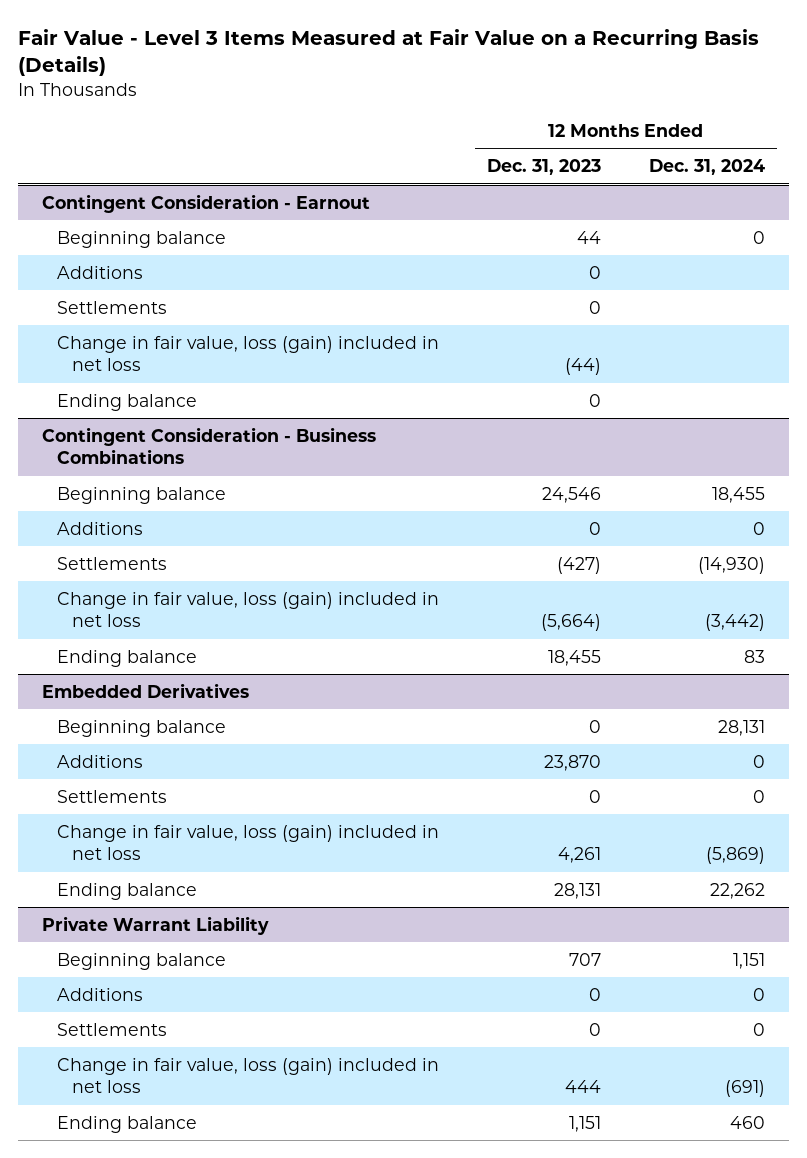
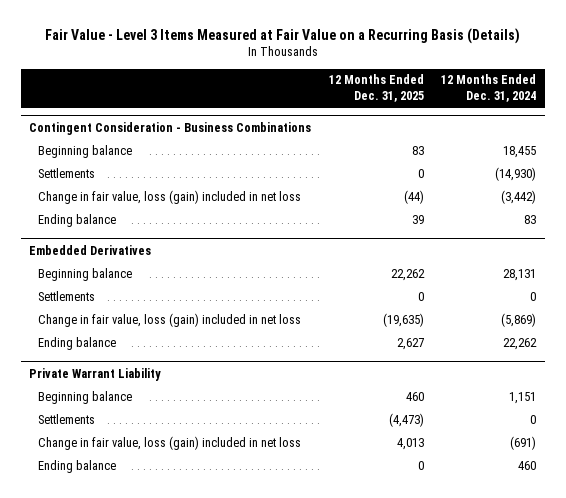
[487,159,602,176] Dec. 31, 2023 -> none
none -> [328,74,424,103] 12 Months Ended Dec. 31, 2025
[42,193,371,213] Contingent Consideration - Earnout -> none
[57,230,227,248] Beginning balance -> none
[57,265,144,279] Additions -> none
[57,300,168,314] Settlements -> none
[57,335,440,372] Change in fair value, loss (gain) included in net loss -> none
[57,393,198,411] Ending balance -> none
[57,521,144,535] Additions -> none
[57,754,144,768] Additions -> none
[57,987,144,1001] Additions -> none

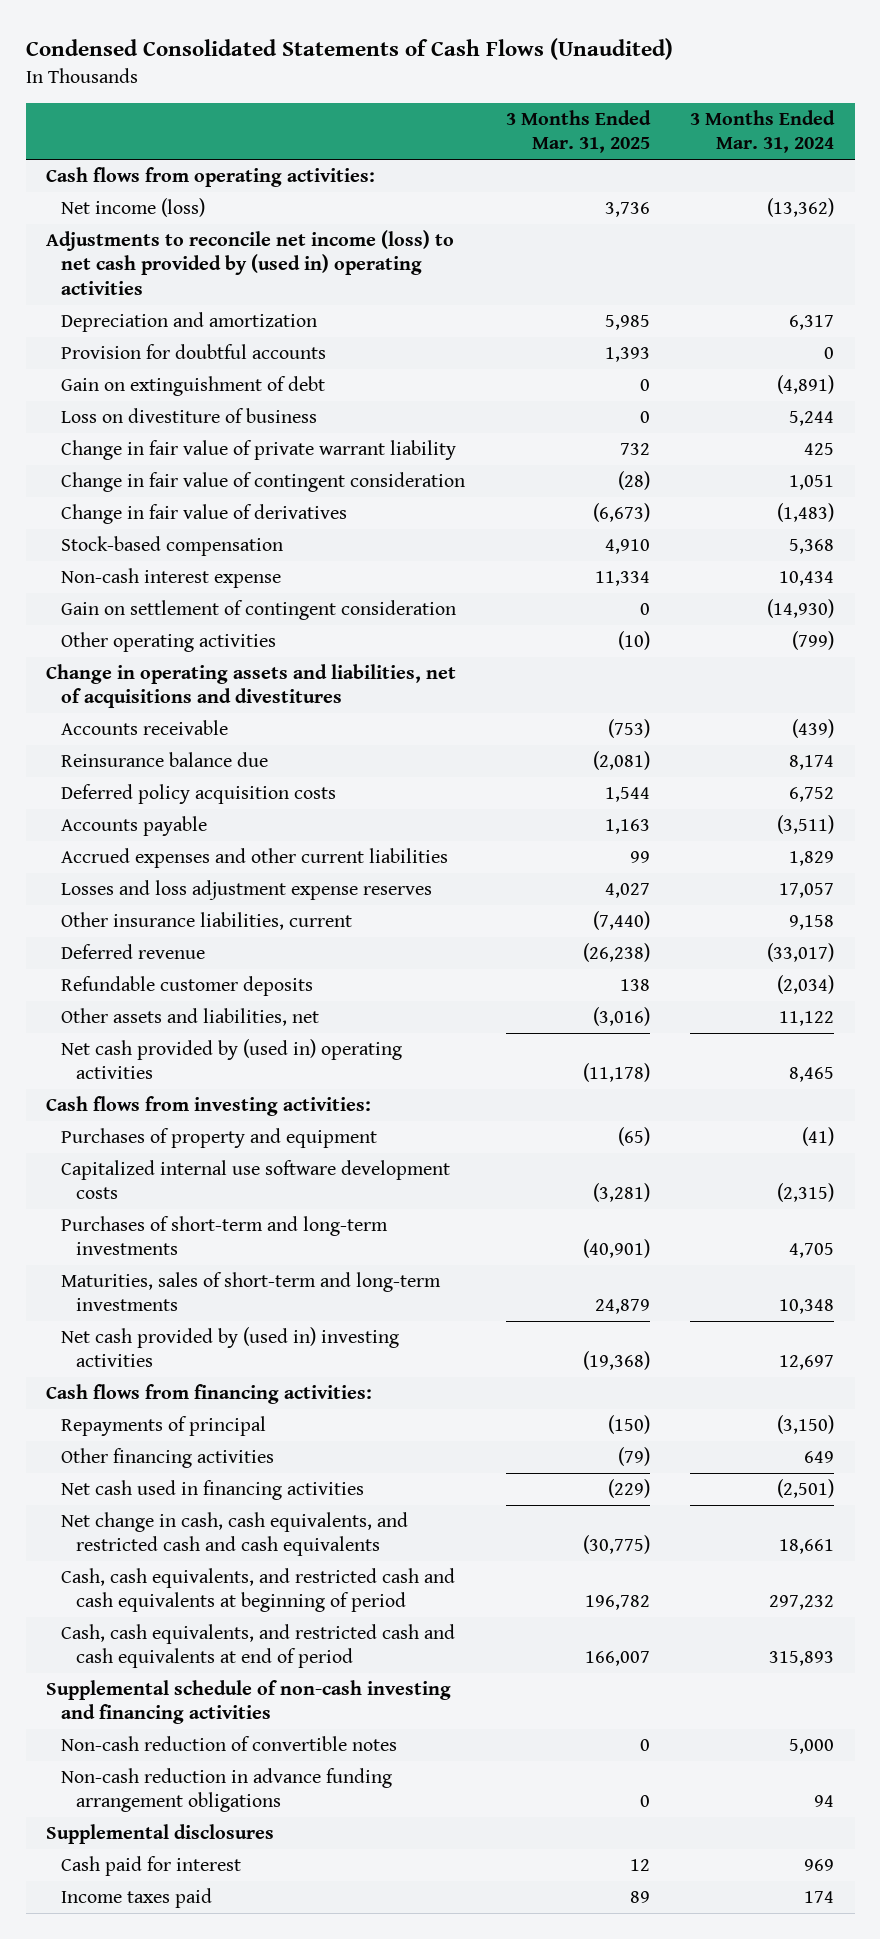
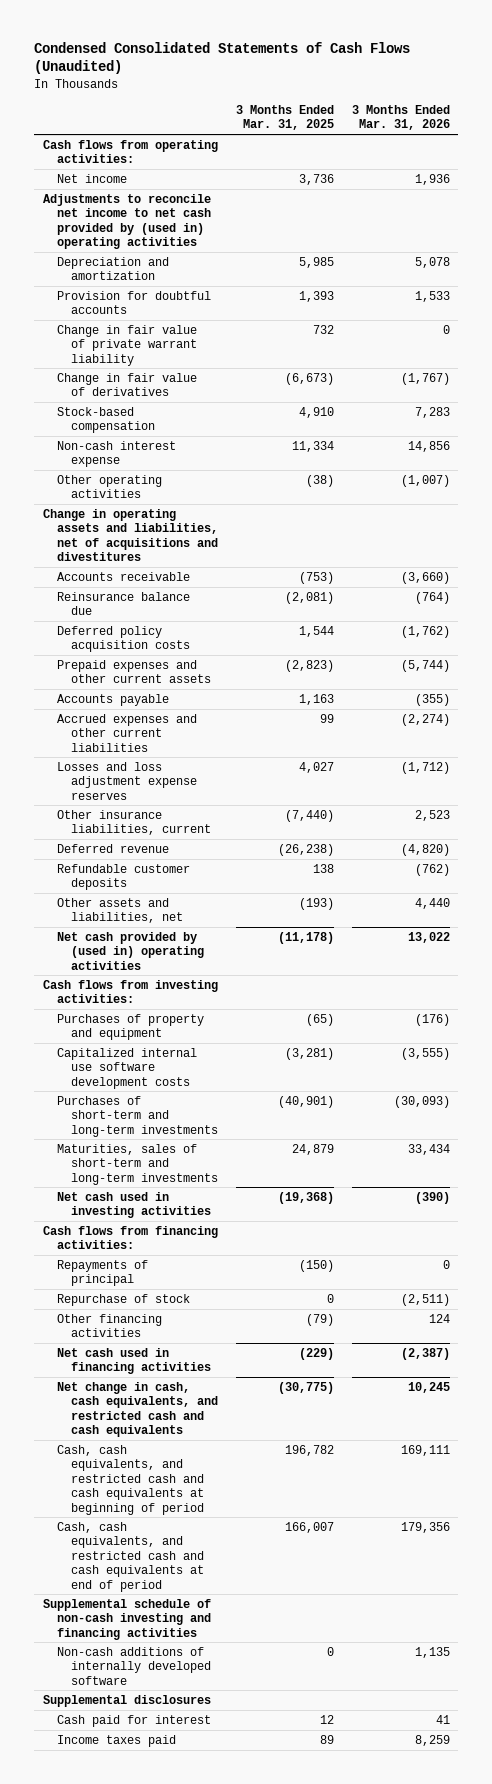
[690,110,836,154] 3 Months Ended Mar. 31, 2024 -> none
none -> [351,104,450,131] 3 Months Ended Mar. 31, 2026
[60,197,205,217] Net income (loss) -> [56,173,127,183] Net income
[45,229,454,295] Adjustments to reconcile net income (loss) to net cash provided by (used in) operating activities -> [42,193,211,250] Adjustments to reconcile net income to net cash provided by (used in) operating activities
[60,375,325,396] Gain on extinguishment of debt -> none
[60,407,317,423] Loss on divestiture of business -> none
[60,471,465,492] Change in fair value of contingent consideration -> none
[60,599,456,620] Gain on settlement of contingent consideration -> none
[617,630,650,650] (10) -> [305,474,334,487] (38)
none -> [56,659,211,684] Prepaid expenses and other current assets
[592,1006,650,1026] (3,016) -> [298,897,334,910] (193)
[60,1326,399,1368] Net cash provided by (used in) investing activities -> [56,1191,211,1219] Net cash used in investing activities
none -> [56,1293,190,1306] Repurchase of stock
[60,1735,397,1751] Non-cash reduction of convertible notes -> none
[60,1767,392,1813] Non-cash reduction in advance funding arrangement obligations -> none
none -> [56,1646,211,1685] Non-cash additions of internally developed software

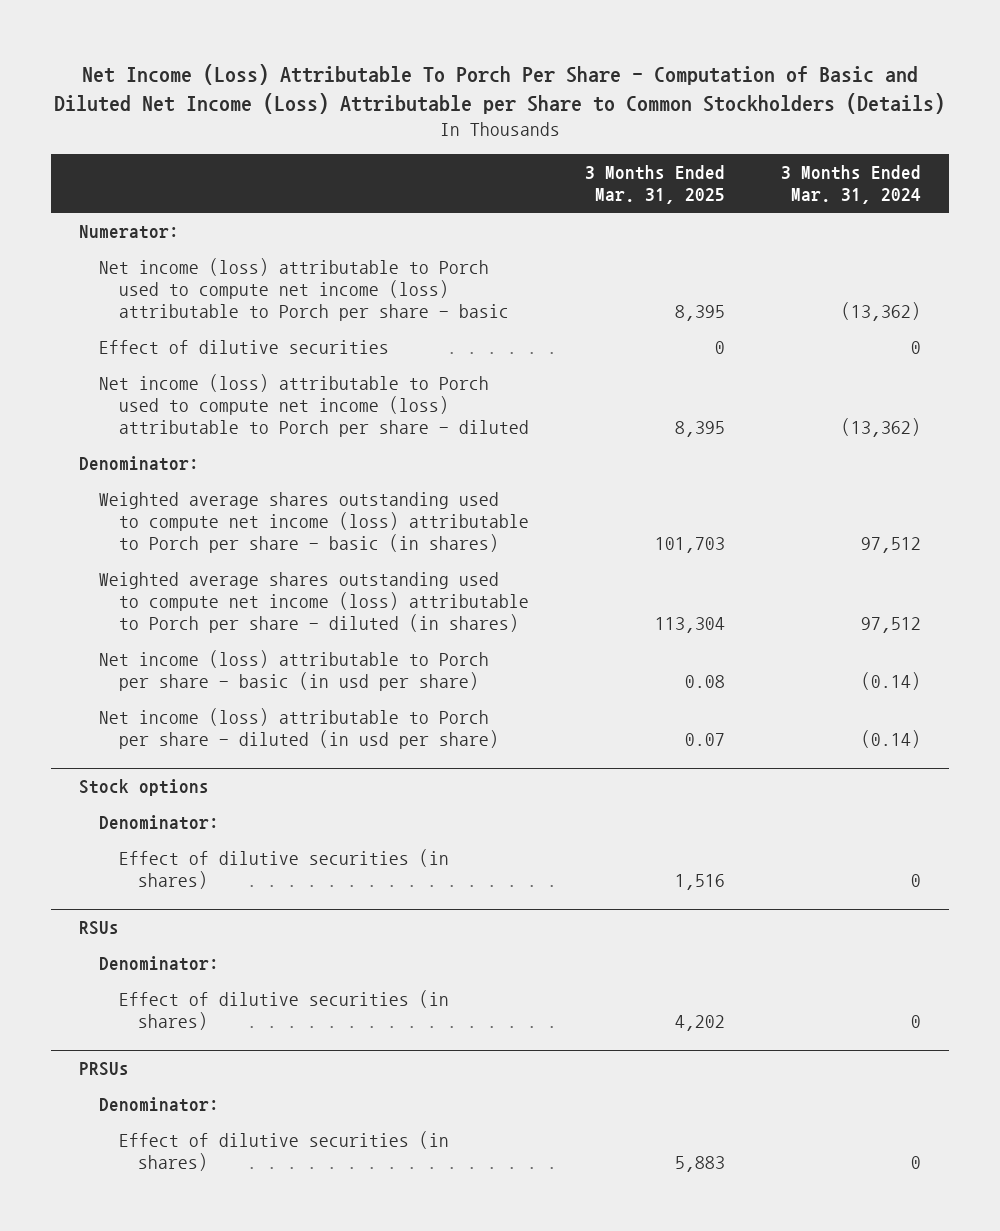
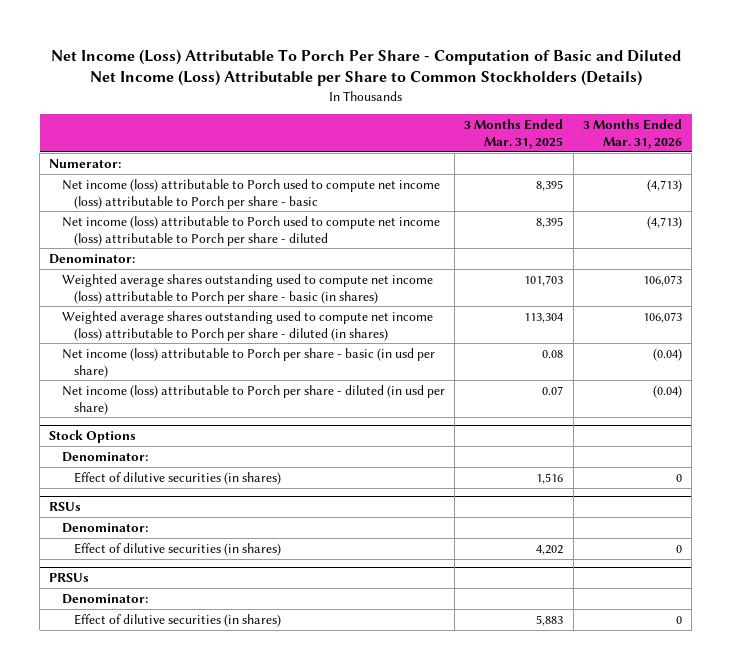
[780,165,921,205] 3 Months Ended Mar. 31, 2024 -> none
none -> [582,119,682,149] 3 Months Ended Mar. 31, 2026
[99,340,390,355] Effect of dilutive securities -> none
[79,779,210,797] Stock options -> [49,430,137,444] Stock Options

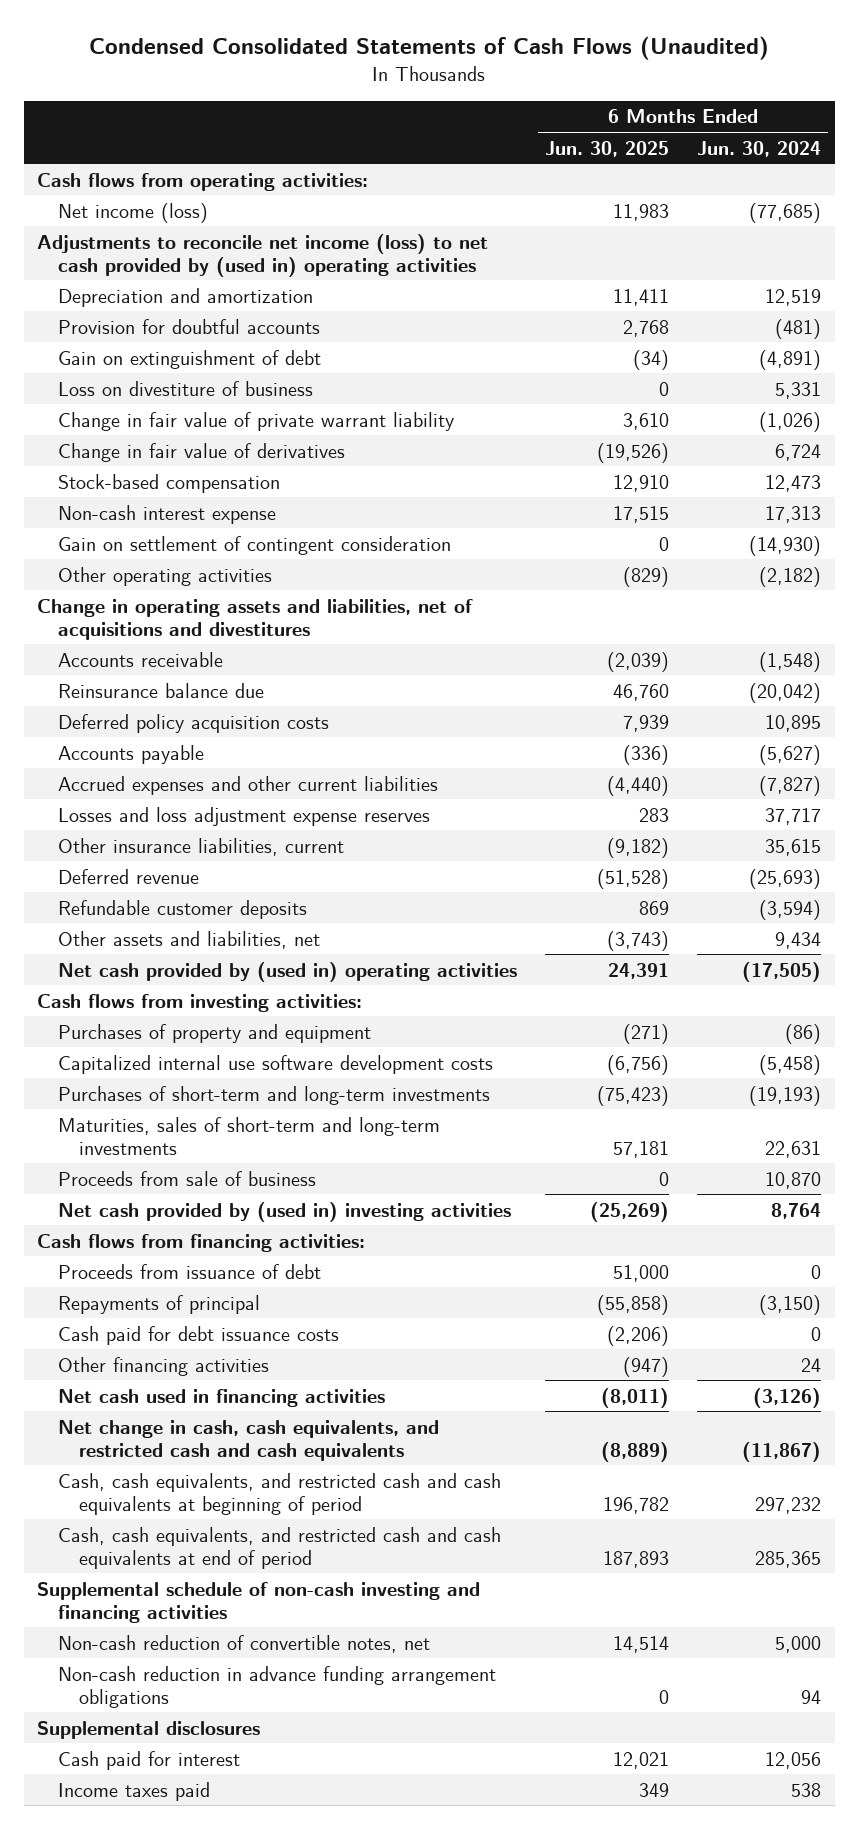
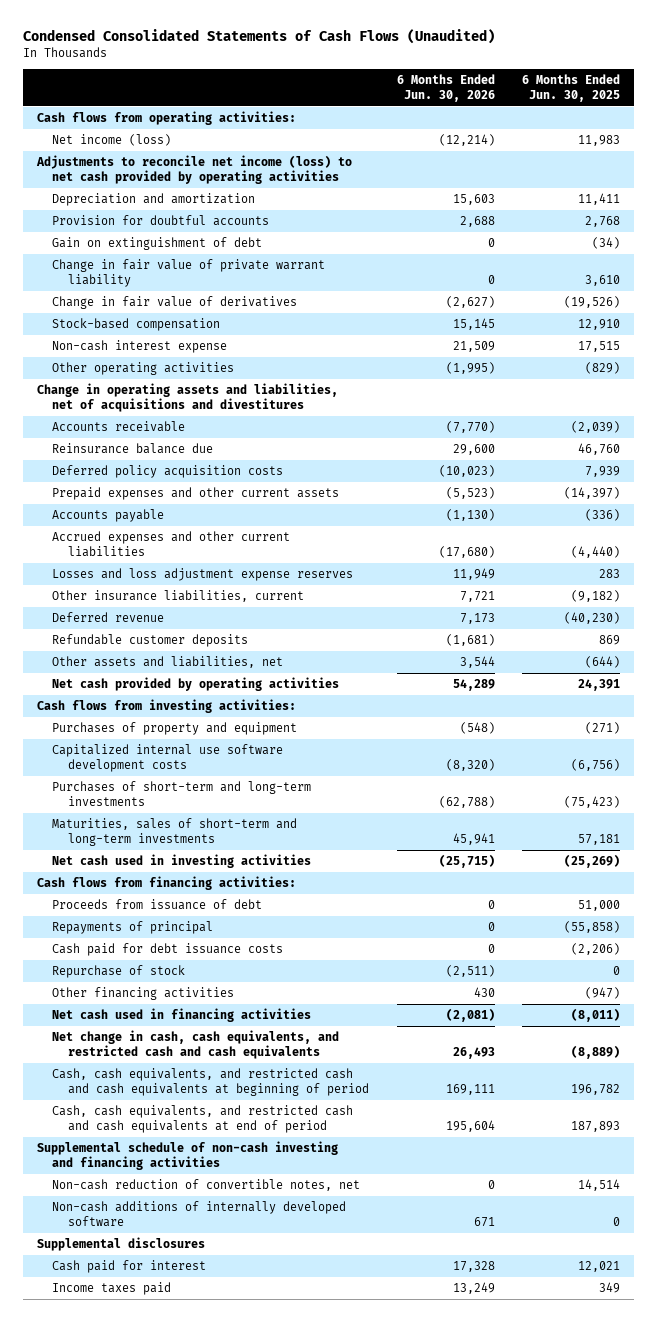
[697,140,822,157] Jun. 30, 2024 -> none
none -> [396,73,495,102] 6 Months Ended Jun. 30, 2026
[37,233,489,277] Adjustments to reconcile net income (loss) to net cash provided by (used in) operating activities -> [35,155,352,185] Adjustments to reconcile net income (loss) to net cash provided by operating activities
[58,380,314,396] Loss on divestiture of business -> none
[58,535,452,555] Gain on settlement of contingent consideration -> none
none -> [52,487,340,501] Prepaid expenses and other current assets
[597,868,670,889] (51,528) -> [564,612,621,625] (40,230)
[607,930,670,951] (3,743) -> [585,656,621,669] (644)
[58,961,518,982] Net cash provided by (used in) operating activities -> [52,677,340,692] Net cash provided by operating activities
[58,1170,317,1186] Proceeds from sale of business -> none
[58,1201,512,1222] Net cash provided by (used in) investing activities -> [52,854,312,869] Net cash used in investing activities
none -> [52,965,186,979] Repurchase of stock
[58,1665,497,1708] Non-cash reduction in advance funding arrangement obligations -> none
none -> [52,1201,347,1228] Non-cash additions of internally developed software

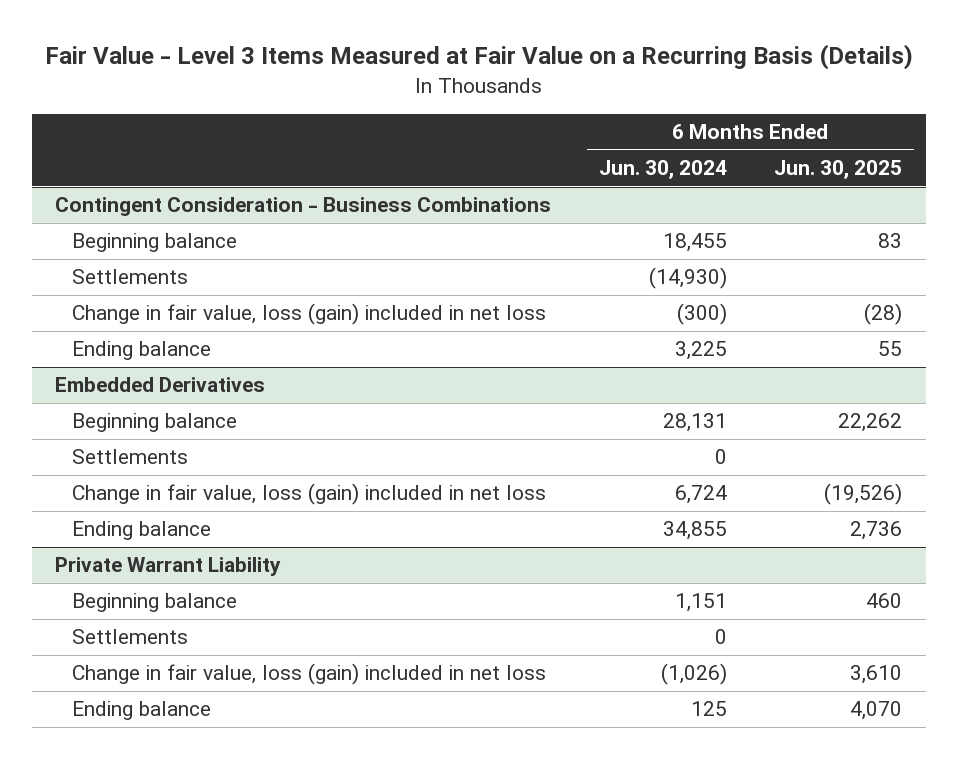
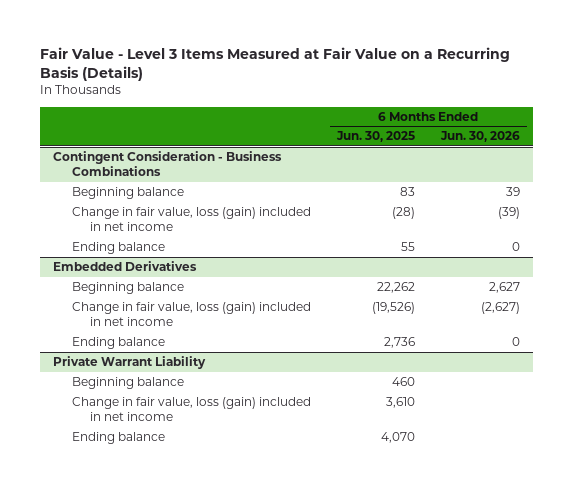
[598,160,727,180] Jun. 30, 2024 -> none
none -> [439,131,520,143] Jun. 30, 2026
[72,269,189,285] Settlements -> none
[72,303,547,326] Change in fair value, loss (gain) included in net loss -> [71,207,311,232] Change in fair value, loss (gain) included in net income
[72,449,189,465] Settlements -> none
[72,483,547,506] Change in fair value, loss (gain) included in net loss -> [71,302,311,327] Change in fair value, loss (gain) included in net income
[72,629,189,645] Settlements -> none
[72,663,547,686] Change in fair value, loss (gain) included in net loss -> [71,397,311,422] Change in fair value, loss (gain) included in net income

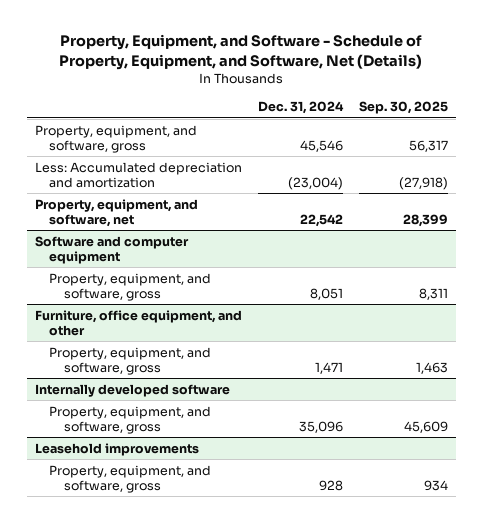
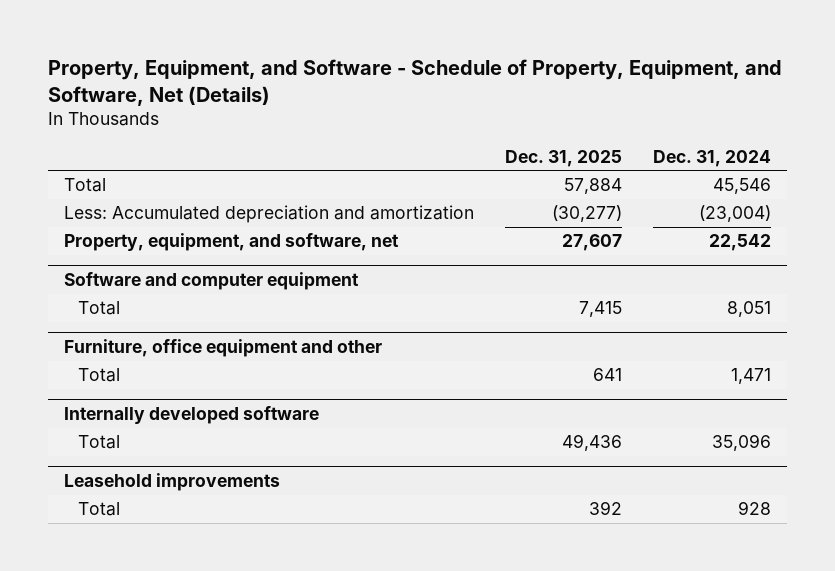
[358,101,448,115] Sep. 30, 2025 -> none
none -> [504,149,622,167] Dec. 31, 2025
[34,124,197,153] Property, equipment, and software, gross -> [63,178,106,193] Total
[49,272,212,301] Property, equipment, and software, gross -> [78,301,121,316] Total
[34,309,242,336] Furniture, office equipment, and other -> [63,339,382,358] Furniture, office equipment and other
[49,346,212,375] Property, equipment, and software, gross -> [78,368,121,383] Total
[49,405,212,434] Property, equipment, and software, gross -> [78,435,121,450] Total
[49,464,212,493] Property, equipment, and software, gross -> [78,502,121,517] Total

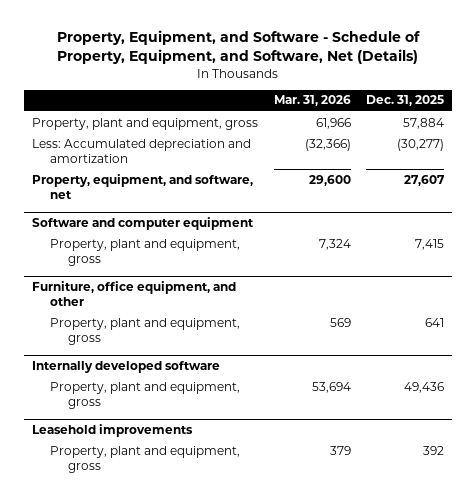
[653,149,772,167] Dec. 31, 2024 -> none
none -> [273,95,351,107] Mar. 31, 2026
[63,178,106,193] Total -> [31,117,258,130] Property, plant and equipment, gross
[78,301,121,316] Total -> [49,238,240,266] Property, plant and equipment, gross
[63,339,382,358] Furniture, office equipment and other -> [31,281,236,306] Furniture, office equipment, and other
[78,368,121,383] Total -> [49,317,240,345] Property, plant and equipment, gross
[78,435,121,450] Total -> [49,381,240,409] Property, plant and equipment, gross
[78,502,121,517] Total -> [49,445,240,473] Property, plant and equipment, gross

